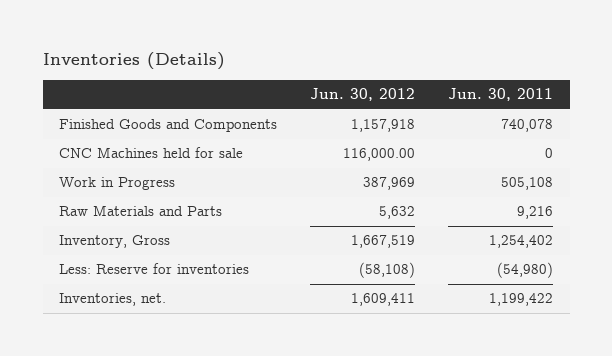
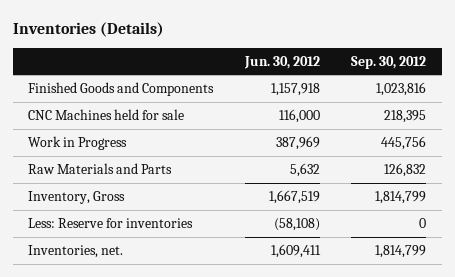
[448,88,554,102] Jun. 30, 2011 -> none
none -> [351,55,427,69] Sep. 30, 2012
[343,148,416,162] 116,000.00 -> [278,108,320,123] 116,000

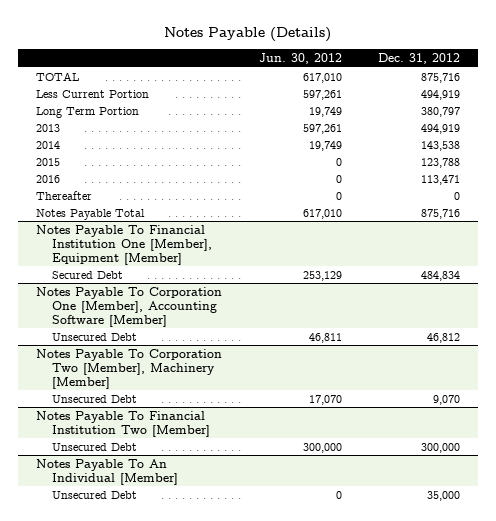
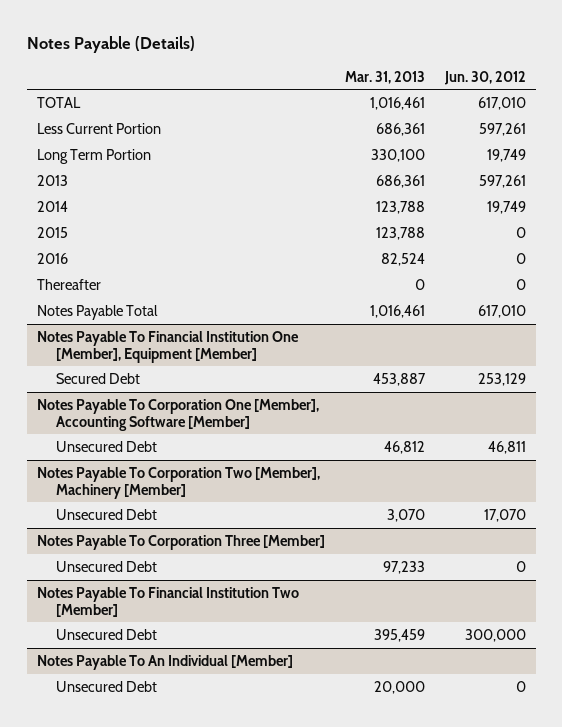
[377,53,460,65] Dec. 31, 2012 -> none
none -> [344,70,425,84] Mar. 31, 2013
none -> [36,534,325,550] Notes Payable To Corporation Three [Member]
none -> [55,560,157,572] Unsecured Debt

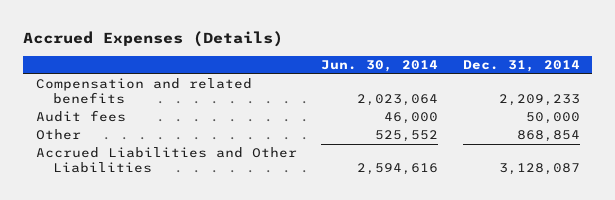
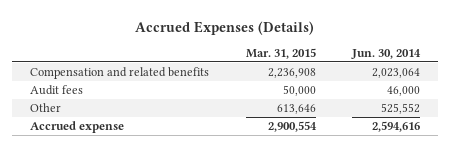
[462,60,580,73] Dec. 31, 2014 -> none
none -> [245,47,316,59] Mar. 31, 2015
[35,147,297,173] Accrued Liabilities and Other Liabilities -> [30,120,125,133] Accrued expense

